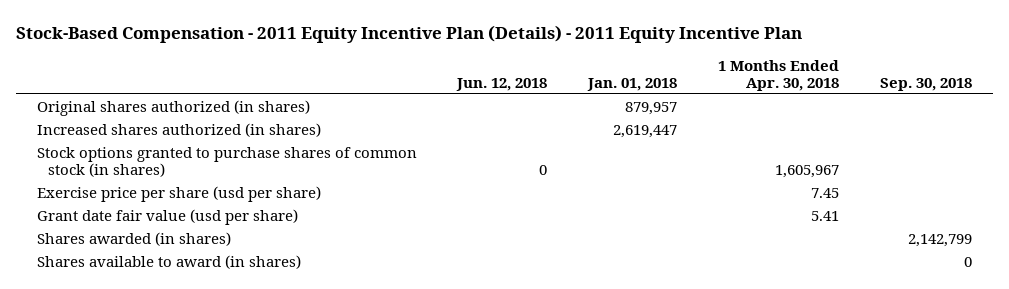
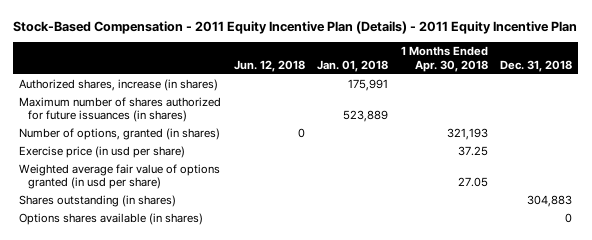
[880,77,973,91] Sep. 30, 2018 -> none
none -> [500,59,573,72] Dec. 31, 2018
[36,99,310,116] Original shares authorized (in shares) -> [19,79,219,92] Authorized shares, increase (in shares)
[625,101,678,115] 879,957 -> [348,79,389,92] 175,991
[36,122,321,137] Increased shares authorized (in shares) -> [19,97,222,123] Maximum number of shares authorized for future issuances (in shares)
[613,124,678,138] 2,619,447 -> [343,110,389,123] 523,889
[36,146,417,177] Stock options granted to purchase shares of common stock (in shares) -> [19,128,221,141] Number of options, granted (in shares)
[775,164,840,178] 1,605,967 -> [446,128,488,141] 321,193
[36,185,321,202] Exercise price per share (usd per share) -> [19,146,186,159] Exercise price (in usd per share)
[811,187,840,198] 7.45 -> [457,146,488,157] 37.25
[36,208,298,225] Grant date fair value (usd per share) -> [19,164,221,190] Weighted average fair value of options granted (in usd per share)
[811,210,840,221] 5.41 -> [457,177,488,188] 27.05
[36,231,231,246] Shares awarded (in shares) -> [19,195,177,208] Shares outstanding (in shares)
[36,254,301,269] Shares available to award (in shares) -> [19,213,204,226] Options shares available (in shares)

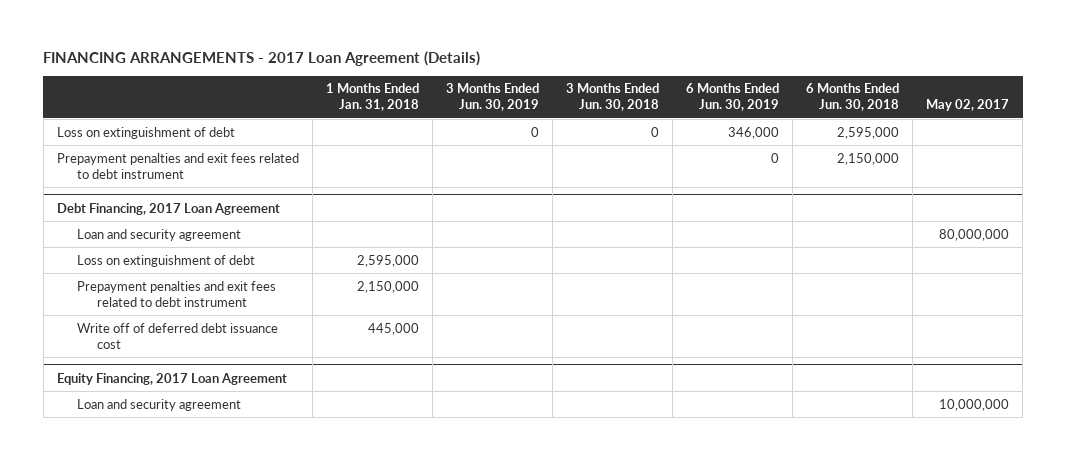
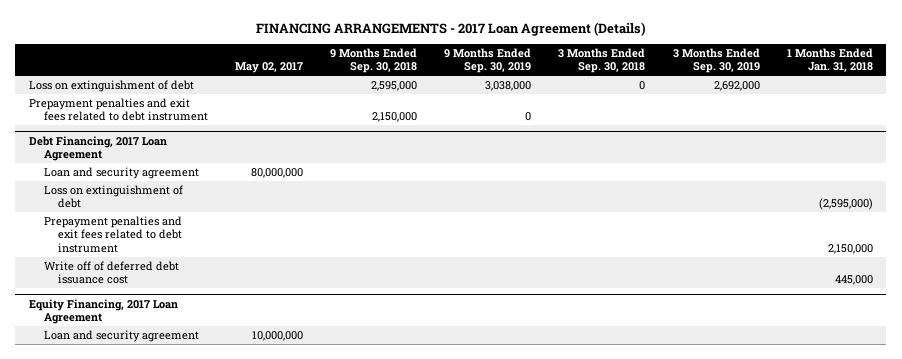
[445,83,539,112] 3 Months Ended Jun. 30, 2019 -> none
[565,83,659,112] 3 Months Ended Jun. 30, 2018 -> none
[685,83,779,112] 6 Months Ended Jun. 30, 2019 -> none
[806,83,900,112] 6 Months Ended Jun. 30, 2018 -> none
none -> [329,47,417,74] 9 Months Ended Sep. 30, 2018
none -> [444,47,532,74] 9 Months Ended Sep. 30, 2019
none -> [558,47,646,74] 3 Months Ended Sep. 30, 2018
none -> [672,47,760,74] 3 Months Ended Sep. 30, 2019
[356,254,419,267] 2,595,000 -> [818,198,873,211] (2,595,000)

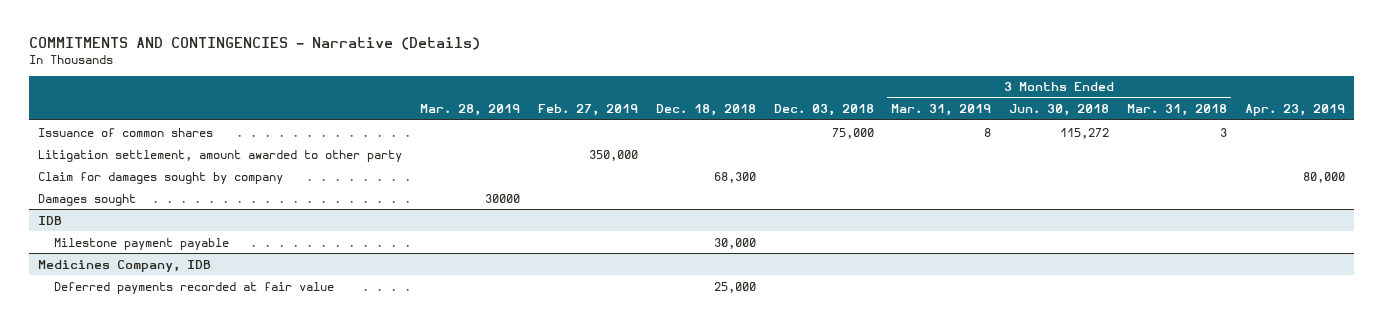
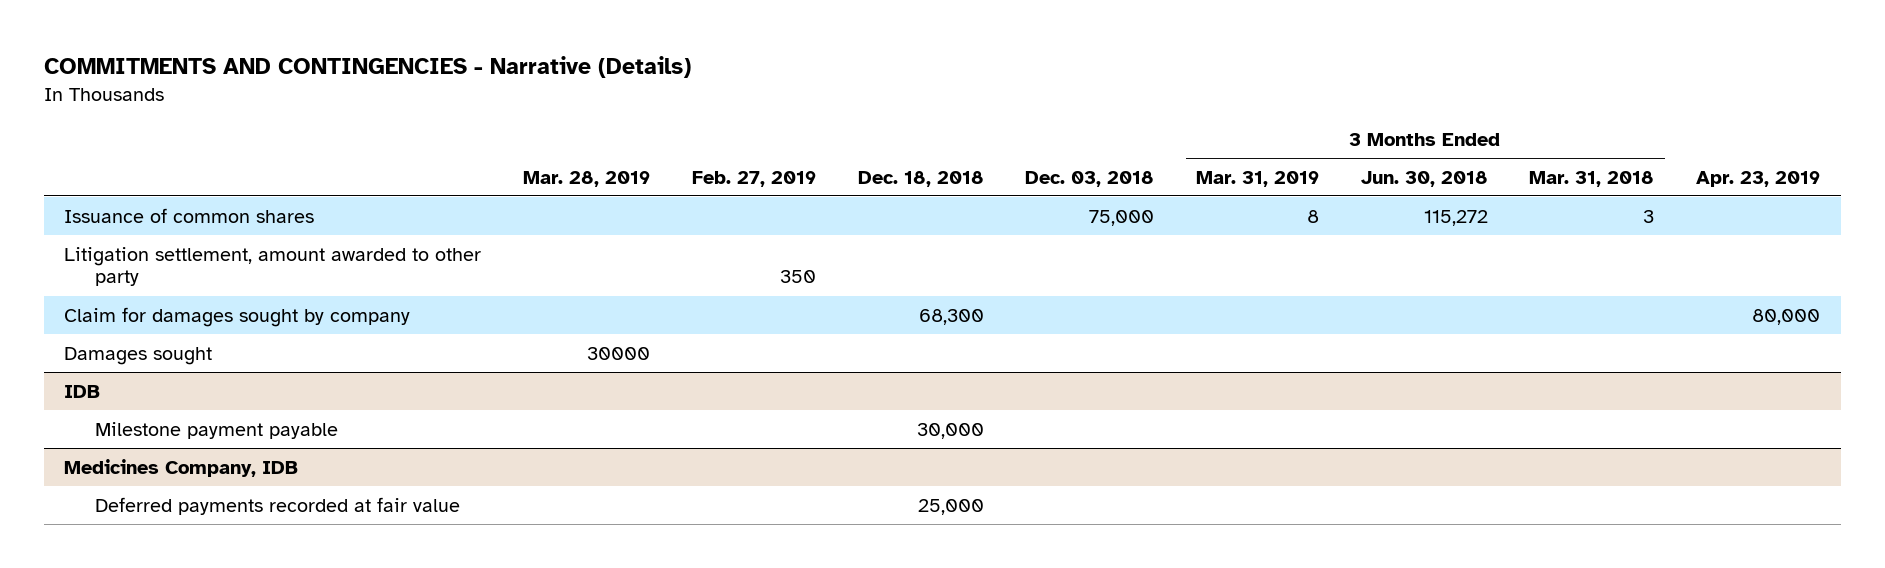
[588,149,638,161] 350,000 -> [779,270,816,284] 350

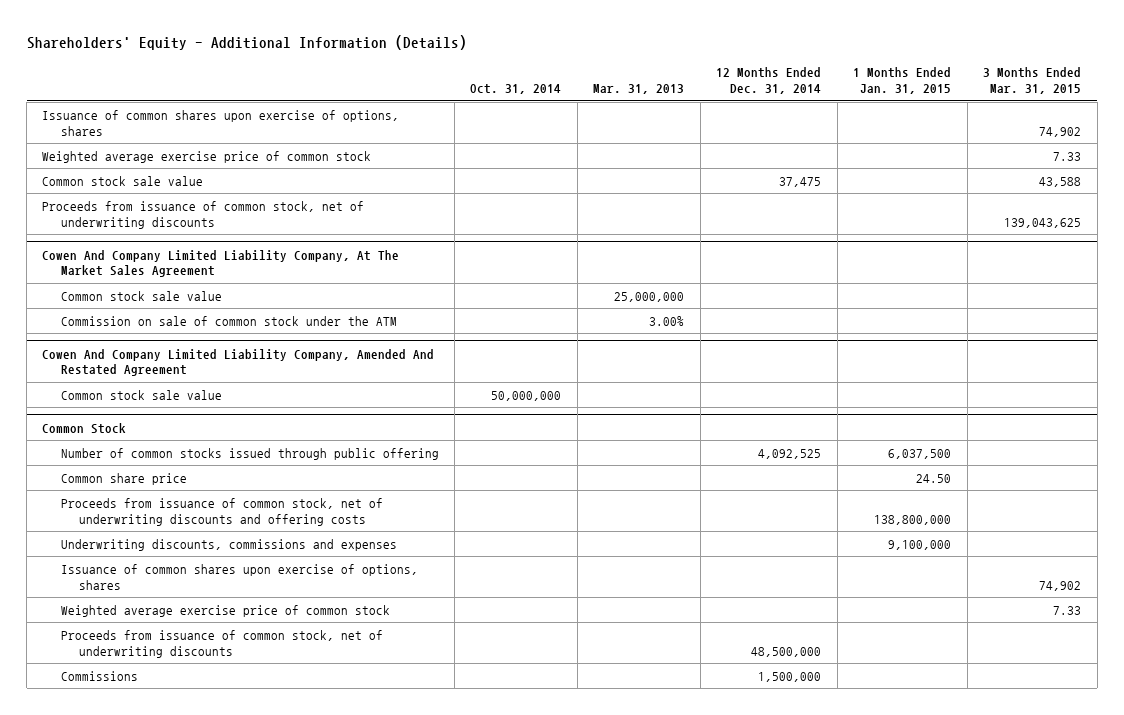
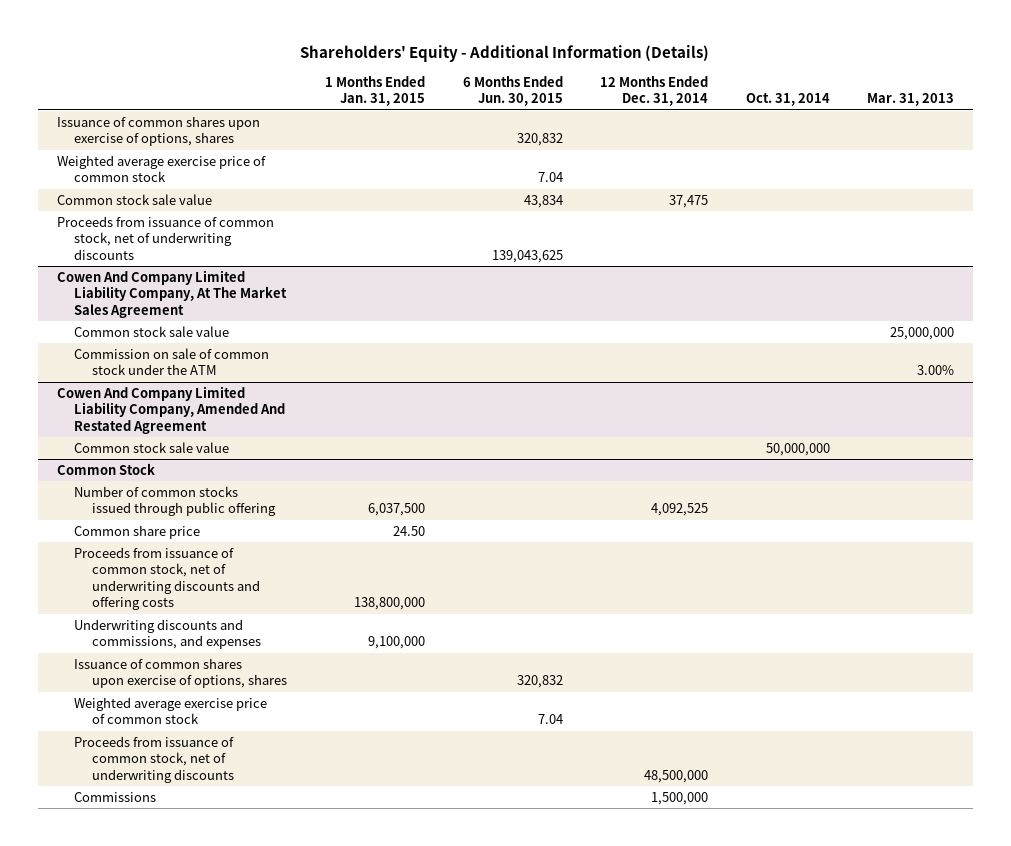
[983,67,1082,95] 3 Months Ended Mar. 31, 2015 -> none
none -> [462,75,563,107] 6 Months Ended Jun. 30, 2015
[60,538,397,551] Underwriting discounts, commissions and expenses -> [74,618,262,650] Underwriting discounts and commissions, and expenses

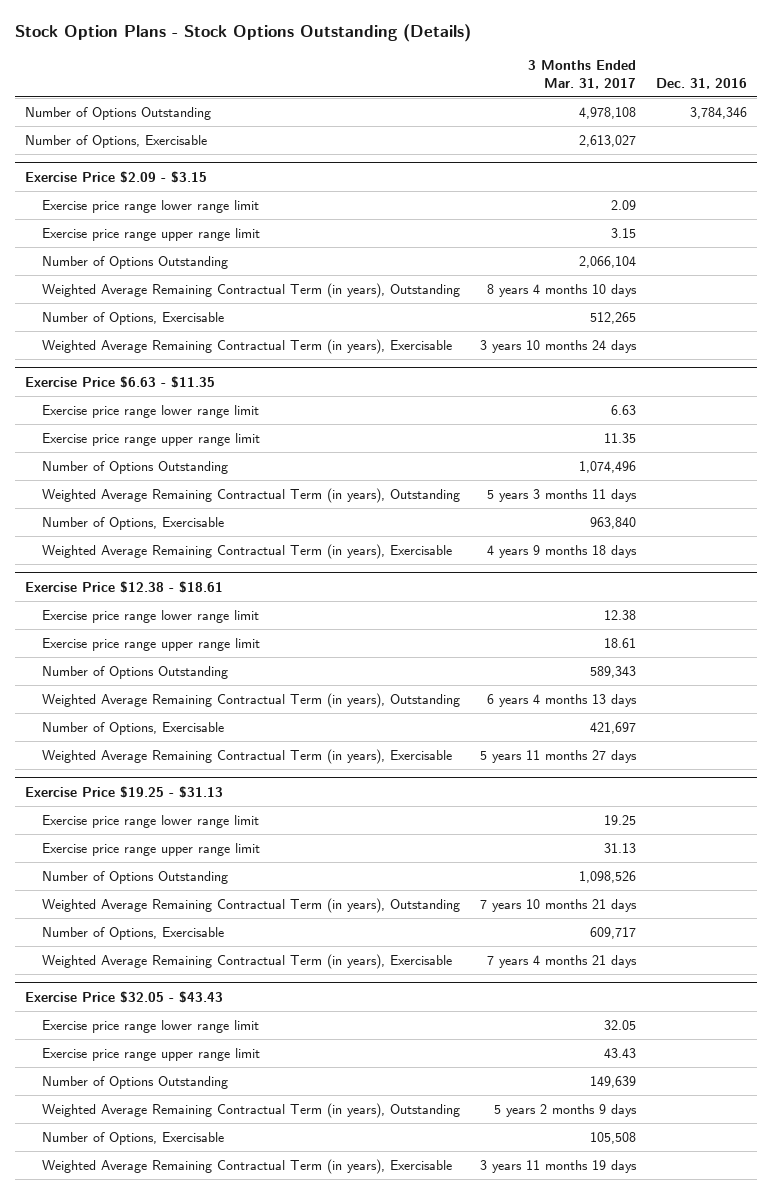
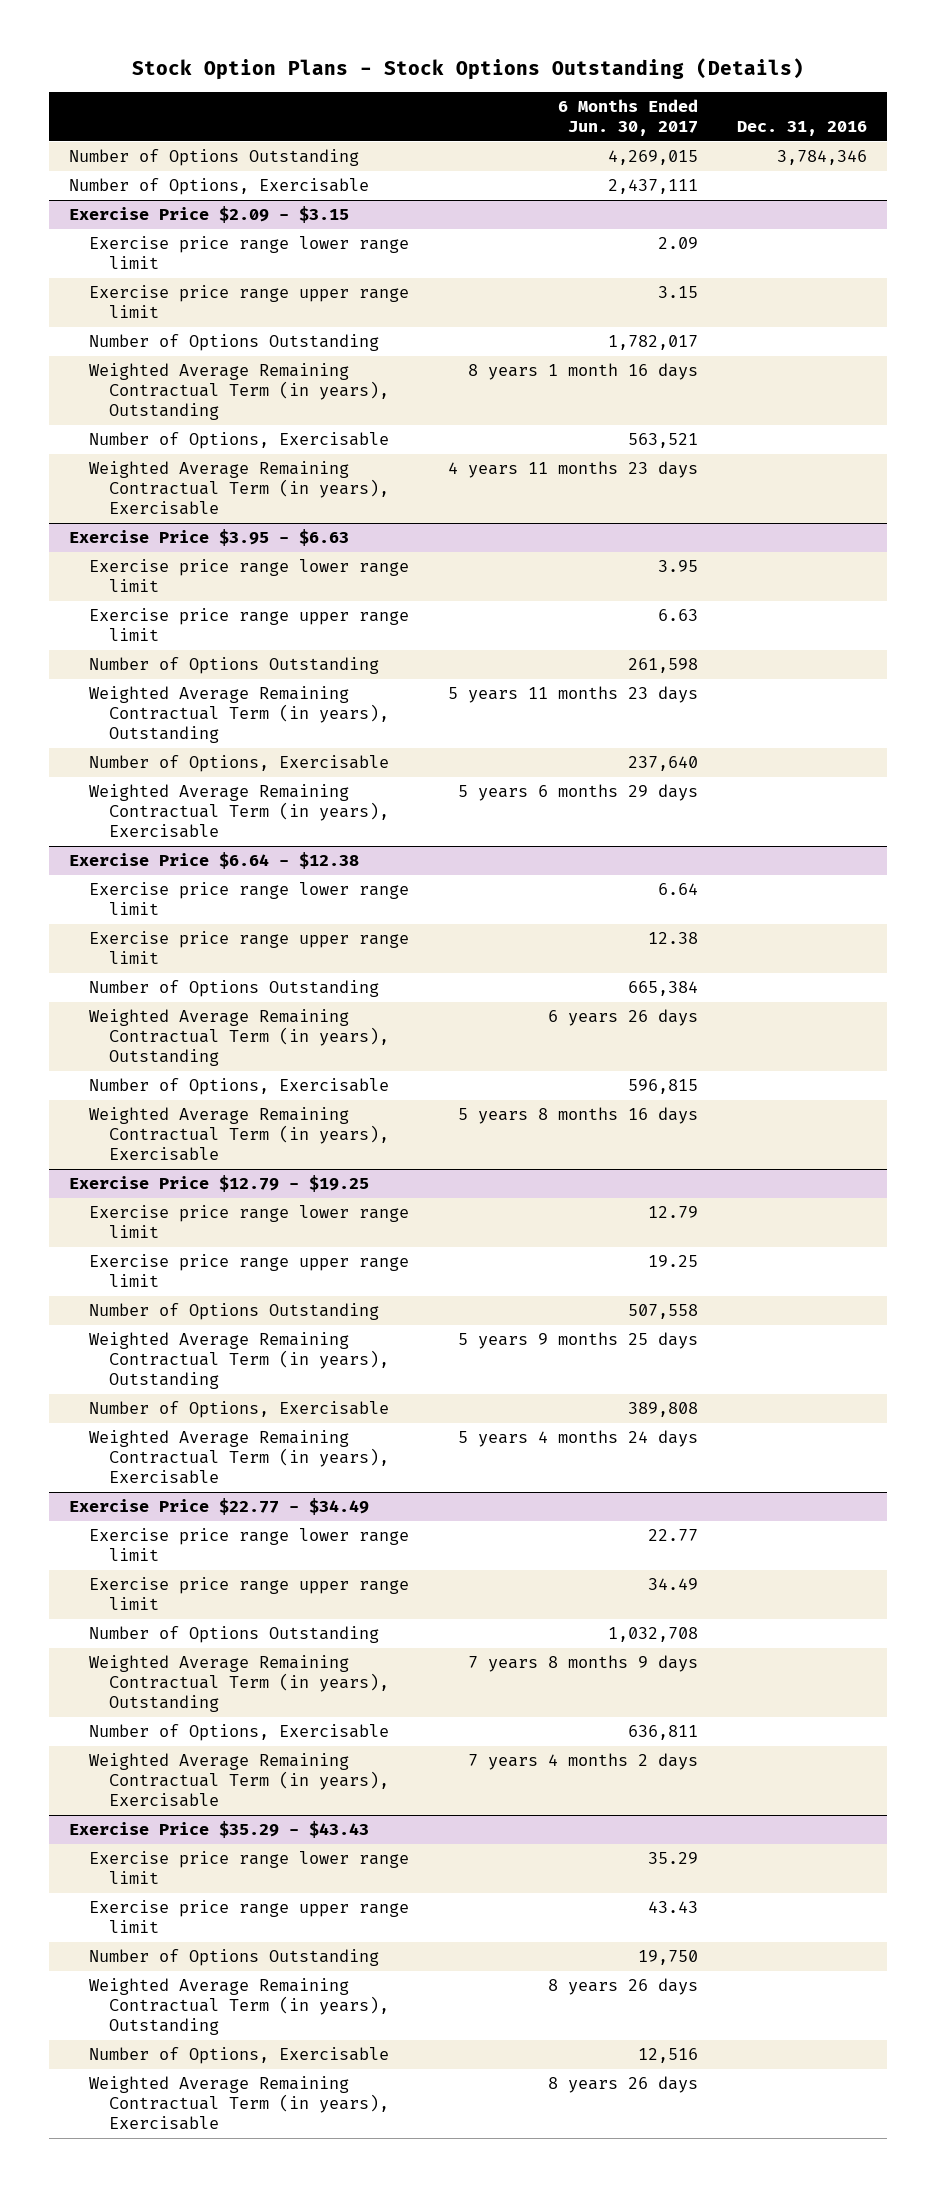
[527,59,636,89] 3 Months Ended Mar. 31, 2017 -> none
none -> [558,99,699,137] 6 Months Ended Jun. 30, 2017
[24,375,215,388] Exercise Price $6.63 - $11.35 -> [68,529,349,547] Exercise Price $3.95 - $6.63
[24,580,223,593] Exercise Price $12.38 - $18.61 -> [68,852,359,870] Exercise Price $6.64 - $12.38
[24,785,223,798] Exercise Price $19.25 - $31.13 -> [68,1175,369,1193] Exercise Price $12.79 - $19.25
[24,990,223,1003] Exercise Price $32.05 - $43.43 -> [68,1498,369,1516] Exercise Price $22.77 - $34.49
none -> [68,1821,369,1839] Exercise Price $35.29 - $43.43
none -> [89,1851,410,1885] Exercise price range lower range limit
none -> [89,1900,410,1934] Exercise price range upper range limit
none -> [89,1949,380,1967] Number of Options Outstanding
none -> [89,1978,390,2035] Weighted Average Remaining Contractual Term (in years), Outstanding
none -> [89,2047,390,2065] Number of Options, Exercisable
none -> [89,2076,390,2130] Weighted Average Remaining Contractual Term (in years), Exercisable

